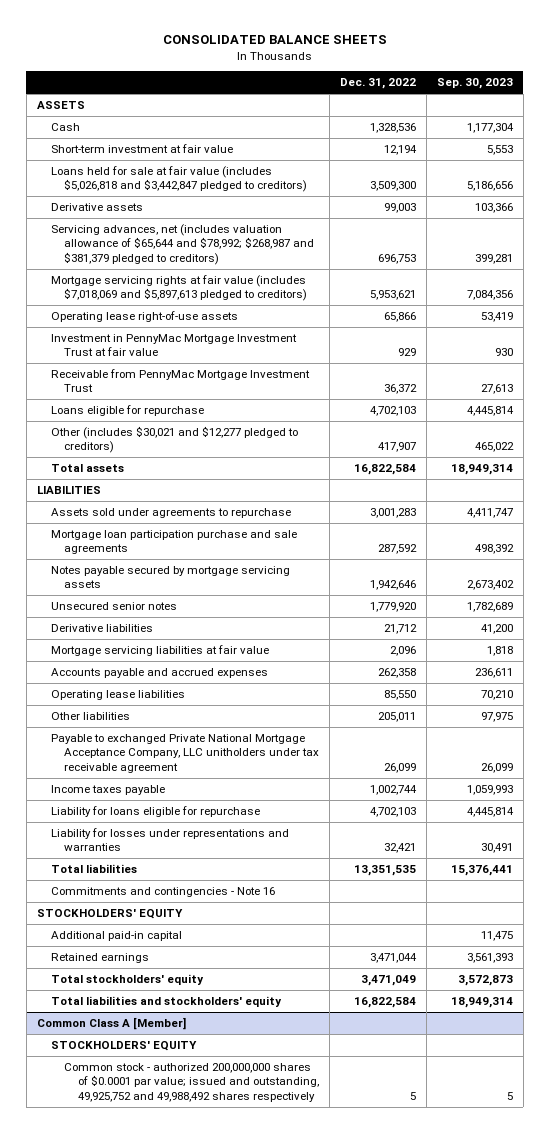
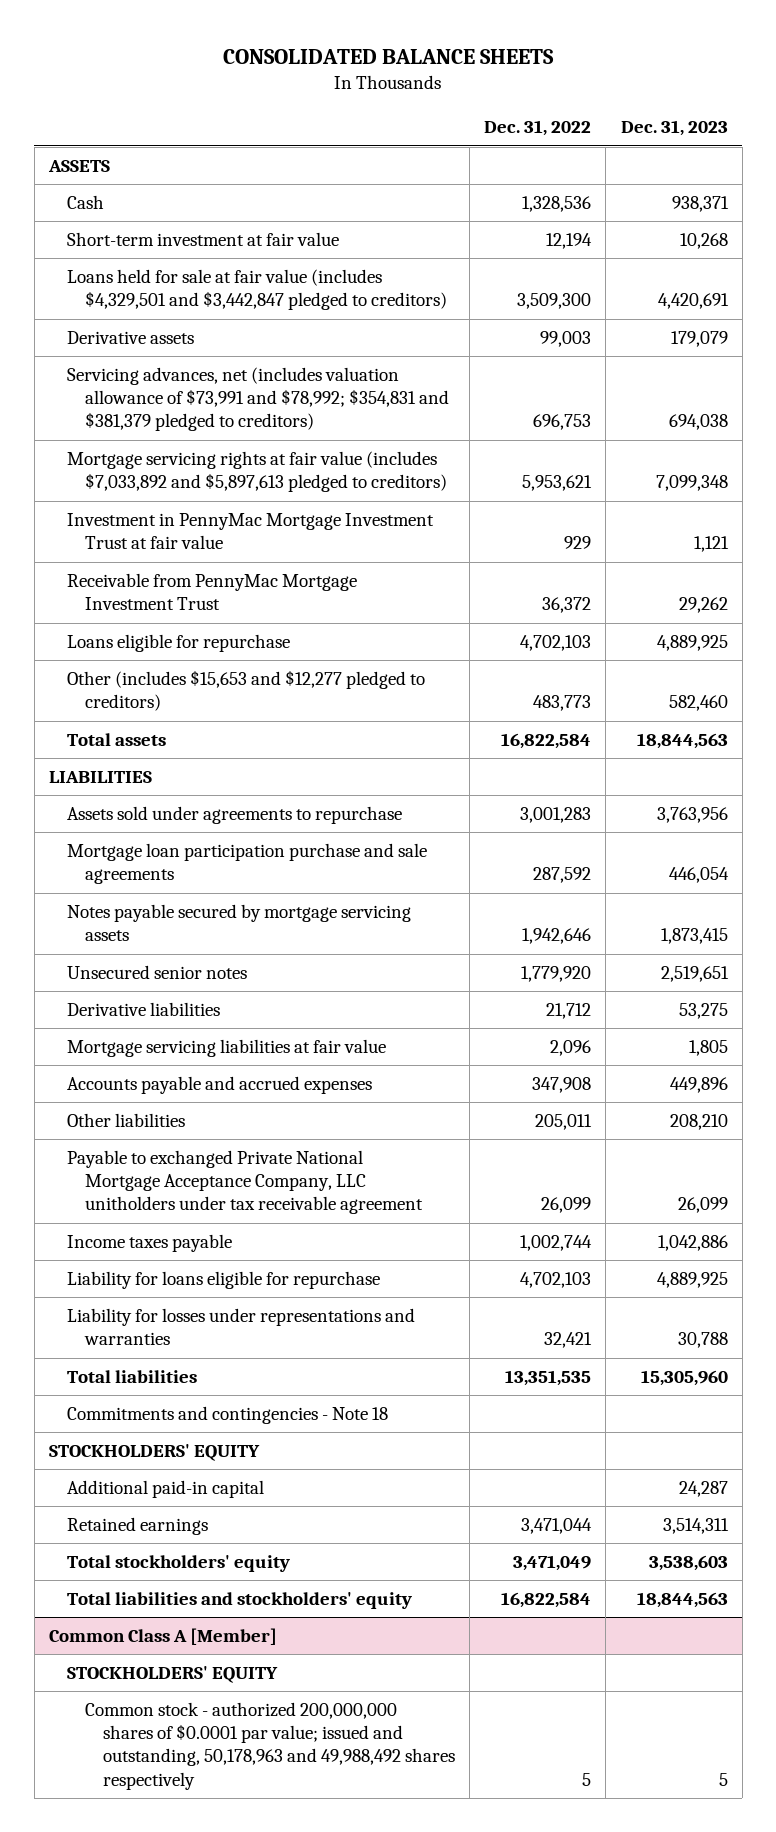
[437,78,514,90] Sep. 30, 2023 -> none
none -> [620,120,728,137] Dec. 31, 2023
[50,166,308,193] Loans held for sale at fair value (includes $5,026,818 and $3,442,847 pledged to creditors) -> [66,269,447,311] Loans held for sale at fair value (includes $4,329,501 and $3,442,847 pledged to creditors)
[50,311,238,323] Operating lease right-of-use assets -> none
[50,224,315,265] Servicing advances, net (includes valuation allowance of $65,644 and $78,992; $268,987 and $381,379 pledged to creditors) -> [66,367,449,432] Servicing advances, net (includes valuation allowance of $73,991 and $78,992; $354,831 and $381,379 pledged to creditors)
[50,275,308,302] Mortgage servicing rights at fair value (includes $7,018,069 and $5,897,613 pledged to creditors) -> [66,451,447,493] Mortgage servicing rights at fair value (includes $7,033,892 and $5,897,613 pledged to creditors)
[50,426,298,454] Other (includes $30,021 and $12,277 pledged to creditors) -> [66,670,425,712] Other (includes $15,653 and $12,277 pledged to creditors)
[378,442,417,453] 417,907 -> [533,695,592,712] 483,773
[50,690,185,701] Operating lease liabilities -> none
[378,668,417,679] 262,358 -> [532,1077,592,1094] 347,908
[50,887,275,898] Commitments and contingencies - Note 16 -> [66,1406,388,1425] Commitments and contingencies - Note 18
[64,1063,320,1102] Common stock - authorized 200,000,000 shares of $0.0001 par value; issued and outstanding, 49,925,752 and 49,988,492 shares respectively -> [84,1702,456,1790] Common stock - authorized 200,000,000 shares of $0.0001 par value; issued and outstanding, 50,178,963 and 49,988,492 shares respectively

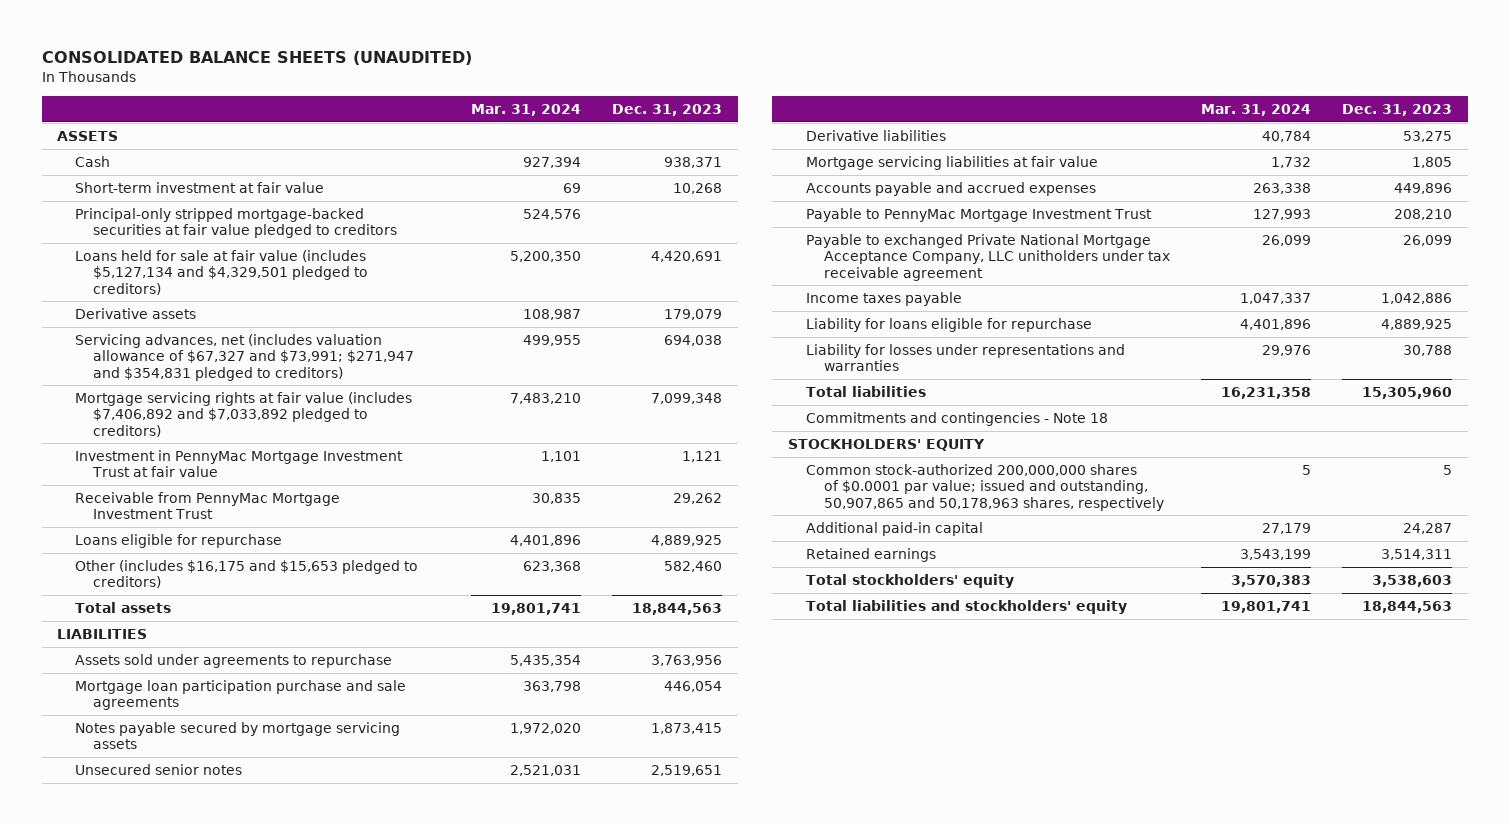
[223,48,555,64] CONSOLIDATED BALANCE SHEETS -> [41,51,472,66] CONSOLIDATED BALANCE SHEETS (UNAUDITED)
[484,120,592,137] Dec. 31, 2022 -> none
none -> [470,103,581,116] Mar. 31, 2024
none -> [75,207,398,239] Principal-only stripped mortgage-backed securities at fair value pledged to creditors
[66,269,447,311] Loans held for sale at fair value (includes $4,329,501 and $3,442,847 pledged to creditors) -> [75,249,369,295] Loans held for sale at fair value (includes $5,127,134 and $4,329,501 pledged to creditors)
[66,367,449,432] Servicing advances, net (includes valuation allowance of $73,991 and $78,992; $354,831 and $381,379 pledged to creditors) -> [75,333,415,381] Servicing advances, net (includes valuation allowance of $67,327 and $73,991; $271,947 and $354,831 pledged to creditors)
[66,451,447,493] Mortgage servicing rights at fair value (includes $7,033,892 and $5,897,613 pledged to creditors) -> [75,391,413,437] Mortgage servicing rights at fair value (includes $7,406,892 and $7,033,892 pledged to creditors)
[66,670,425,712] Other (includes $15,653 and $12,277 pledged to creditors) -> [75,559,419,589] Other (includes $16,175 and $15,653 pledged to creditors)
[66,1113,185,1128] Other liabilities -> [805,207,1152,222] Payable to PennyMac Mortgage Investment Trust
none -> [805,463,1164,511] Common stock-authorized 200,000,000 shares of $0.0001 par value; issued and outstanding, 50,907,865 and 50,178,963 shares, respectively
[48,1628,277,1646] Common Class A [Member] -> none
[66,1666,278,1684] STOCKHOLDERS' EQUITY -> none
[84,1702,456,1790] Common stock - authorized 200,000,000 shares of $0.0001 par value; issued and outstanding, 50,178,963 and 49,988,492 shares respectively -> none

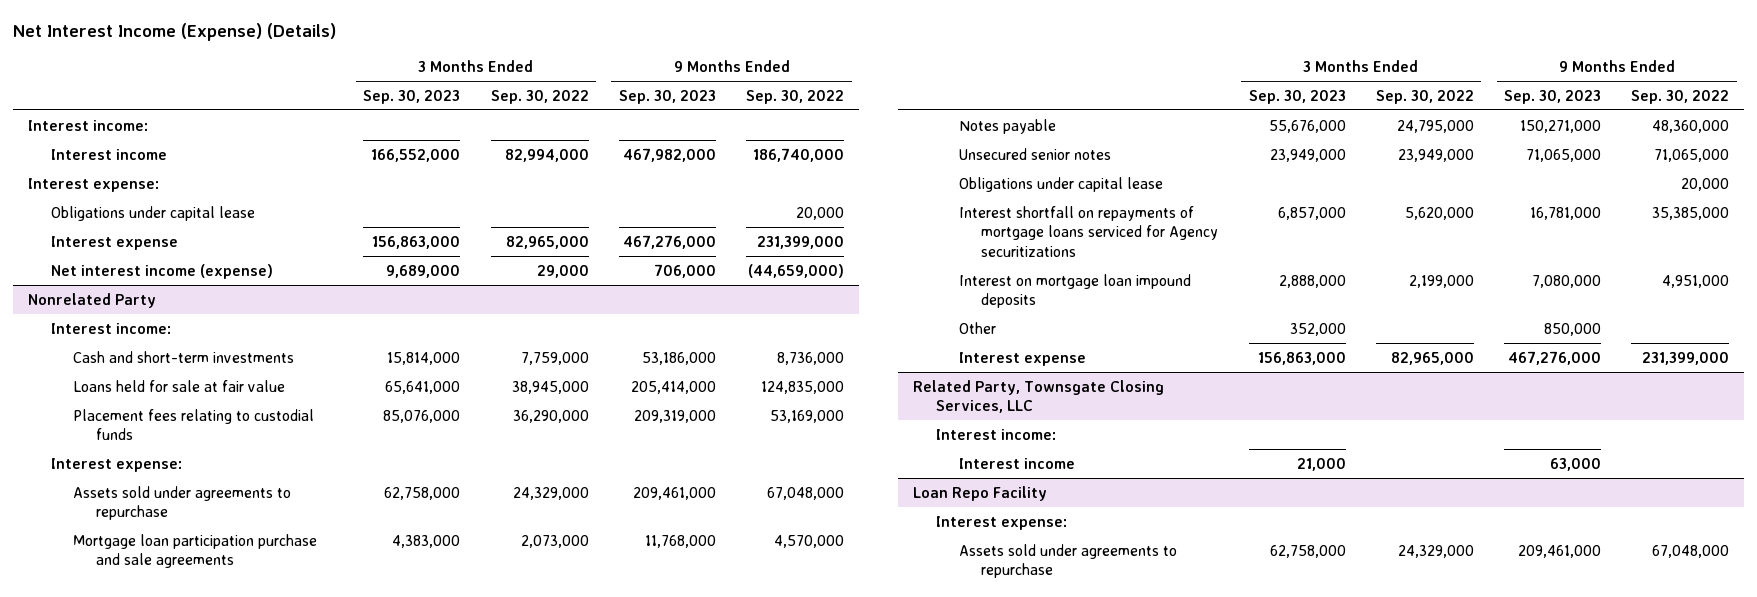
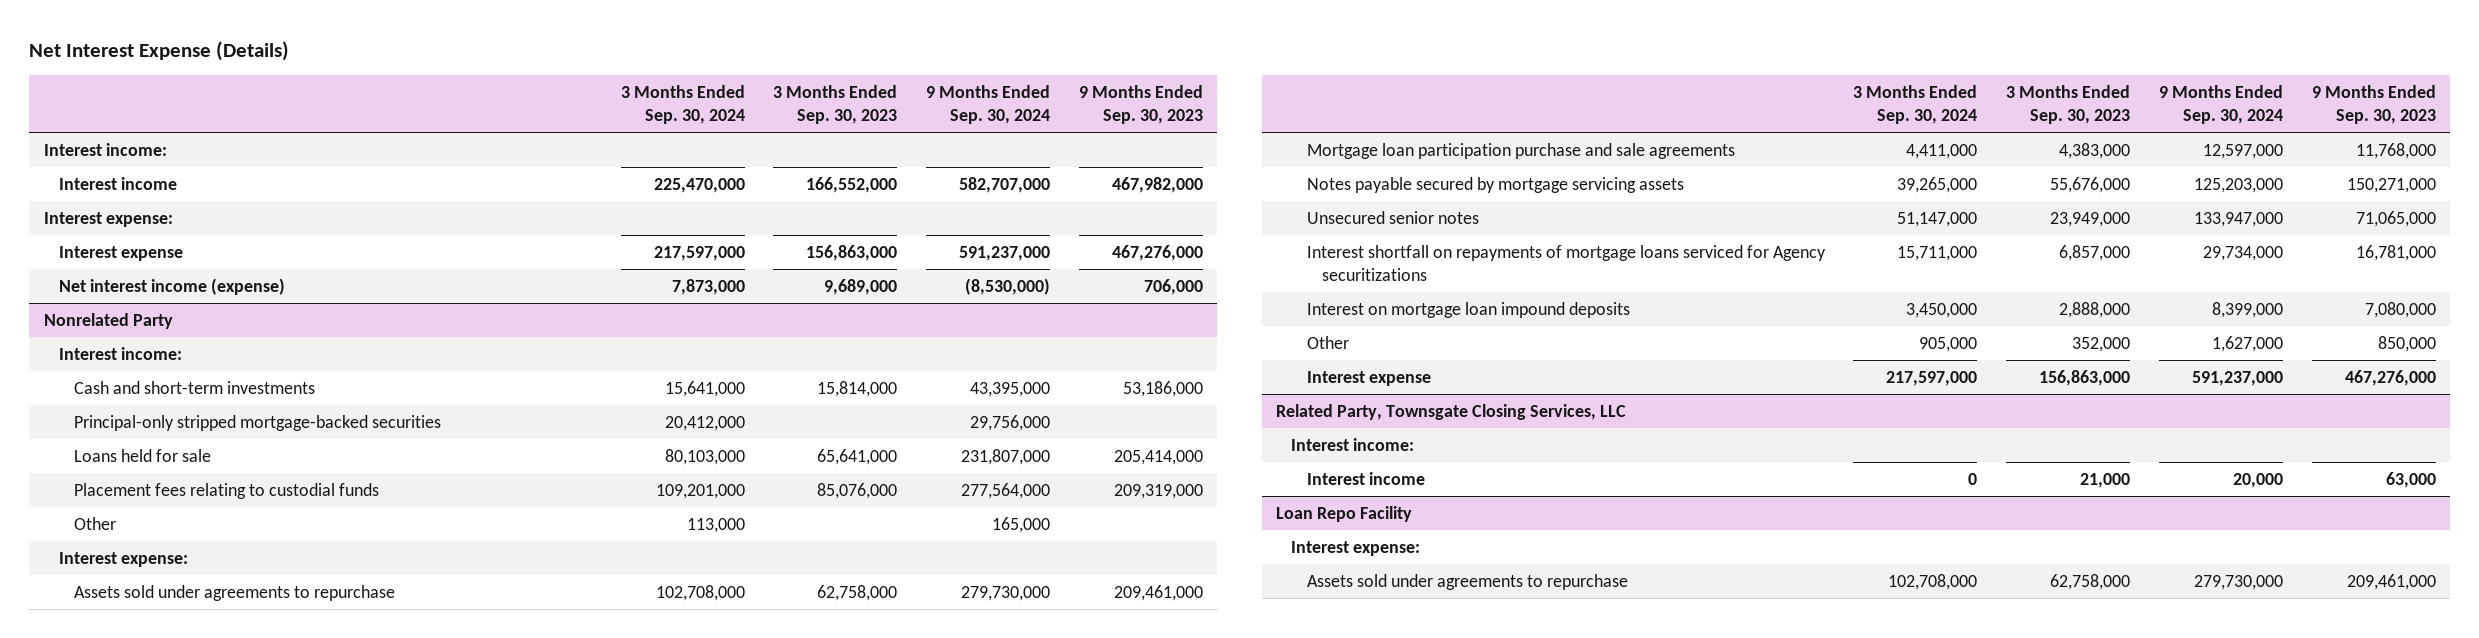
[12,22,336,41] Net Interest Income (Expense) (Details) -> [29,41,290,62] Net Interest Expense (Details)
[490,89,589,104] Sep. 30, 2022 -> none
[746,89,845,104] Sep. 30, 2022 -> none
none -> [620,84,745,125] 3 Months Ended Sep. 30, 2024
none -> [926,84,1051,125] 9 Months Ended Sep. 30, 2024
[50,205,255,221] Obligations under capital lease -> none
none -> [73,414,441,431] Principal-only stripped mortgage-backed securities
[73,379,286,392] Loans held for sale at fair value -> [73,448,211,462] Loans held for sale
none -> [73,516,116,530] Other
[958,118,1056,134] Notes payable -> [1306,176,1684,193] Notes payable secured by mortgage servicing assets
[958,176,1163,192] Obligations under capital lease -> none

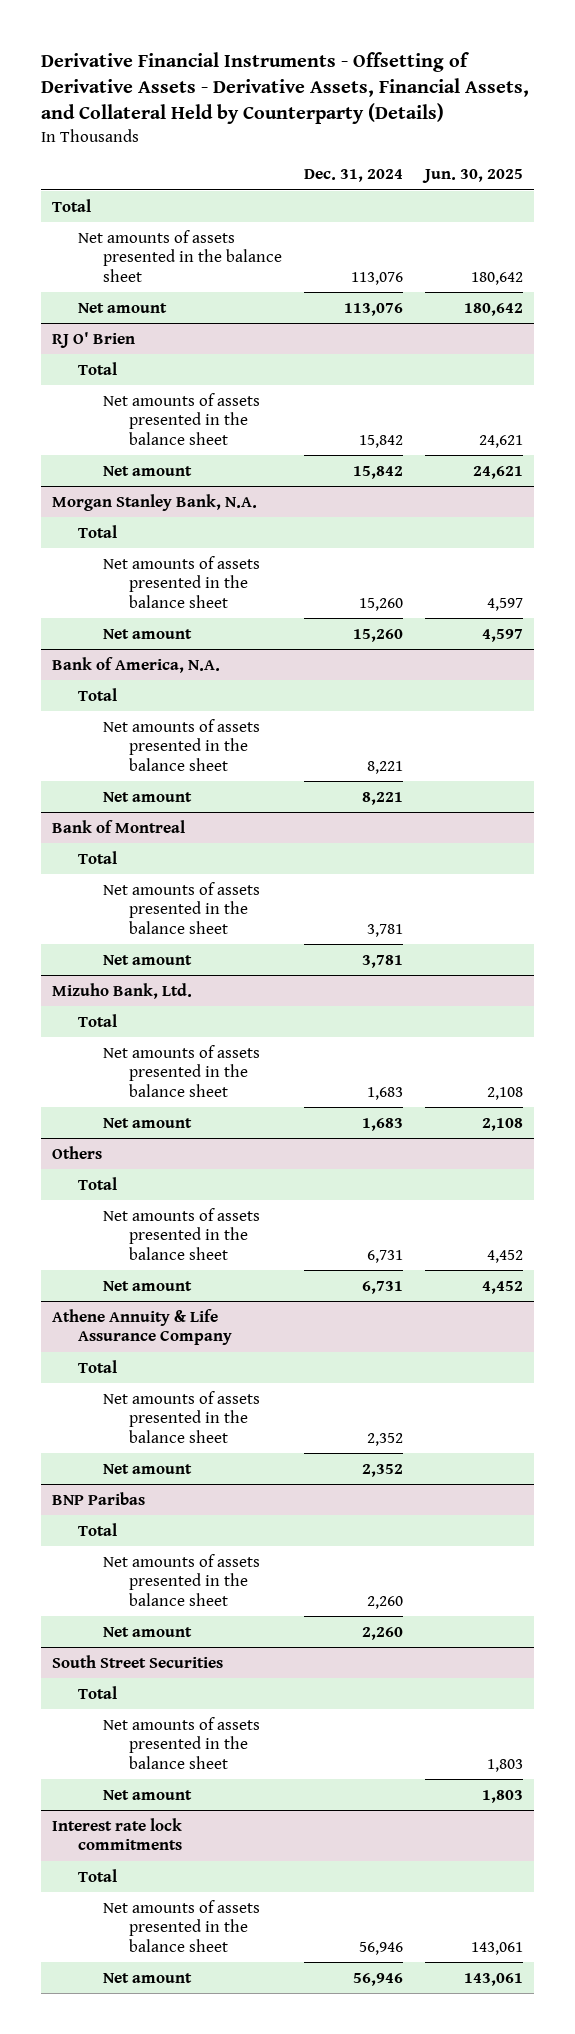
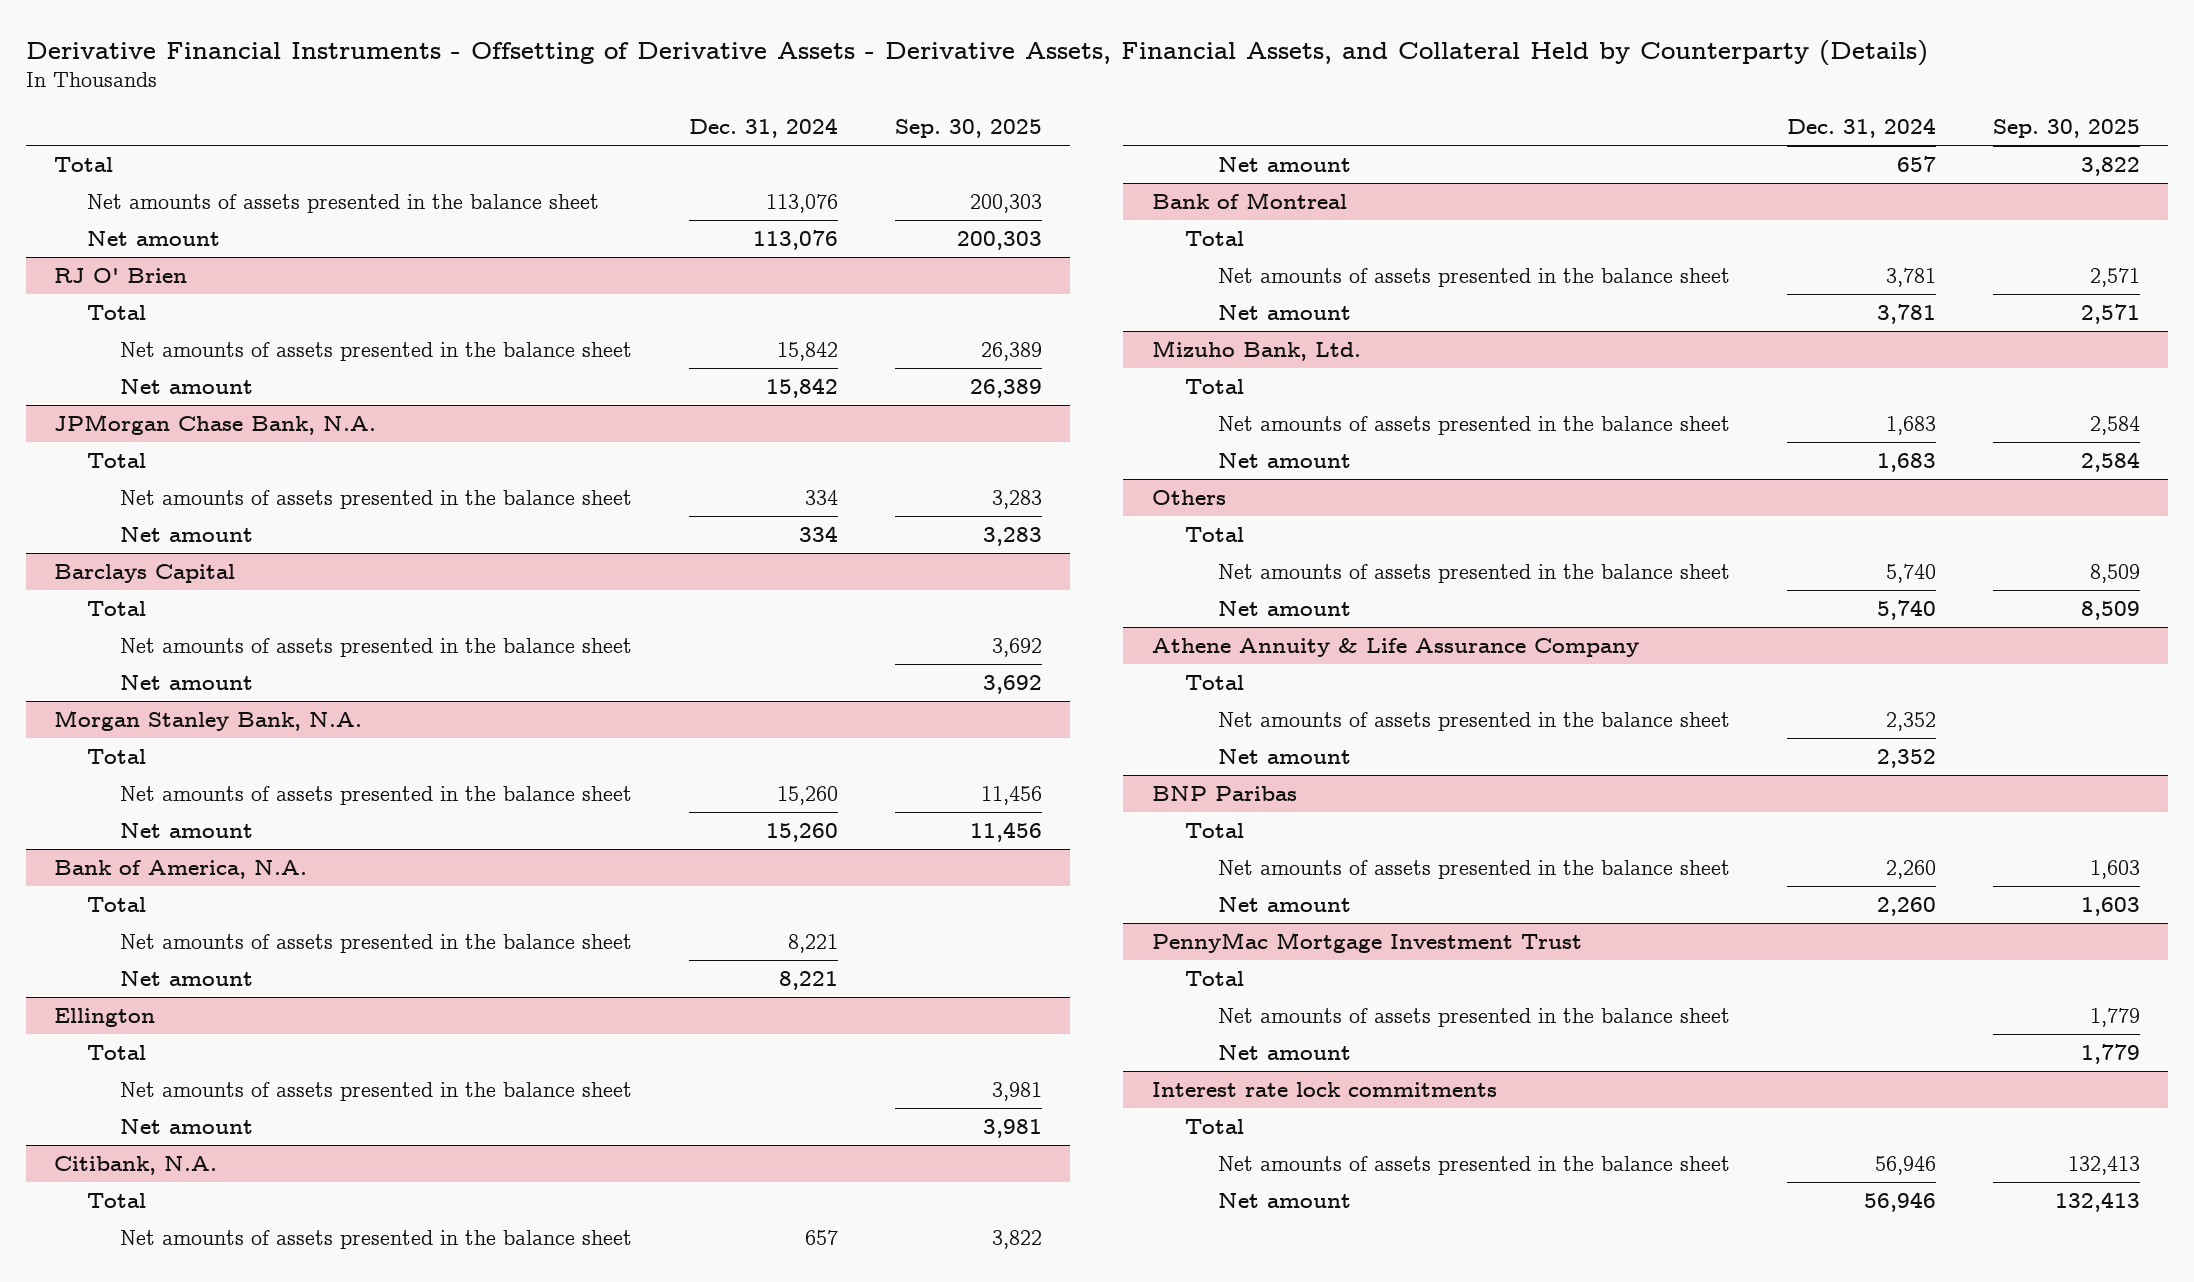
[422,169,524,184] Jun. 30, 2025 -> none
none -> [894,119,1042,139] Sep. 30, 2025
none -> [53,413,376,435] JPMorgan Chase Bank, N.A.
none -> [87,452,147,468] Total
none -> [120,489,633,509] Net amounts of assets presented in the balance sheet
none -> [120,526,254,542] Net amount
none -> [53,563,235,583] Barclays Capital
none -> [87,600,147,616] Total
none -> [120,637,633,657] Net amounts of assets presented in the balance sheet
none -> [120,674,254,690] Net amount
none -> [53,1007,155,1027] Ellington
none -> [87,1044,147,1060] Total
none -> [120,1081,633,1101] Net amounts of assets presented in the balance sheet
none -> [120,1118,254,1134] Net amount
none -> [53,1155,217,1175] Citibank, N.A.
none -> [87,1192,147,1208] Total
none -> [120,1229,633,1249] Net amounts of assets presented in the balance sheet
none -> [1218,156,1352,172] Net amount
[367,1249,404,1263] 6,731 -> [1885,563,1936,583] 5,740
[362,1280,404,1294] 6,731 -> [1876,599,1936,620] 5,740
[51,1654,223,1668] South Street Securities -> none
none -> [1151,931,1582,953] PennyMac Mortgage Investment Trust

